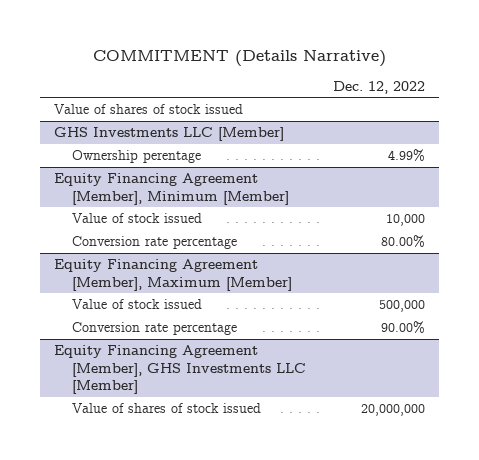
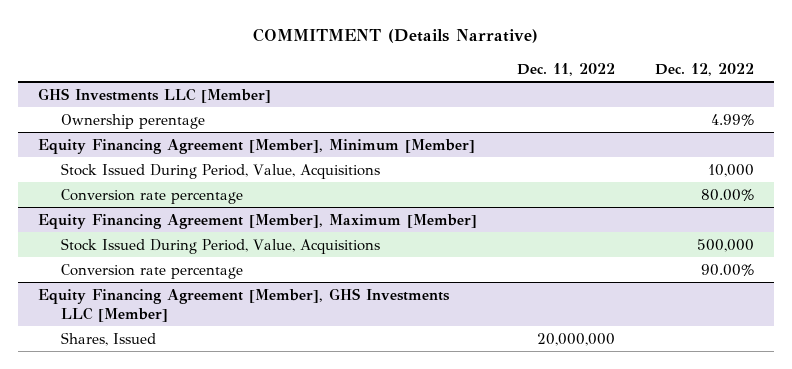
none -> [517,62,616,76] Dec. 11, 2022
[53,103,243,114] Value of shares of stock issued -> none
[71,212,202,223] Value of stock issued -> [60,162,380,179] Stock Issued During Period, Value, Acquisitions
[71,298,202,309] Value of stock issued -> [60,237,380,254] Stock Issued During Period, Value, Acquisitions
[71,402,261,413] Value of shares of stock issued -> none
none -> [60,331,156,346] Shares, Issued

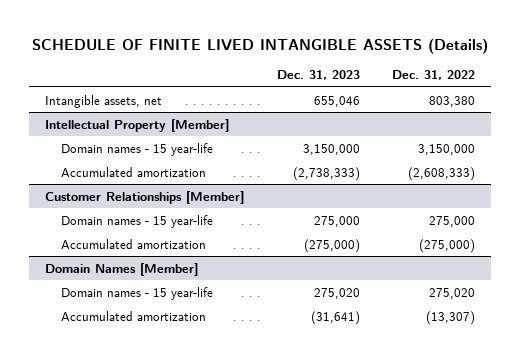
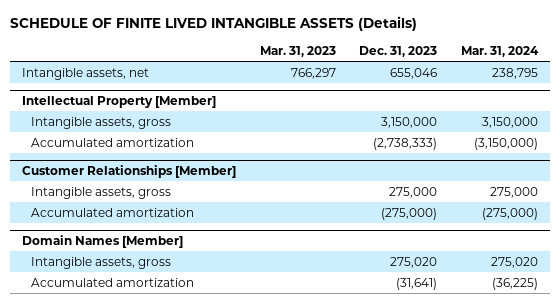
[391,70,475,81] Dec. 31, 2022 -> none
none -> [259,45,336,57] Mar. 31, 2023
none -> [461,45,540,57] Mar. 31, 2024
[60,142,213,156] Domain names - 15 year-life -> [30,116,171,129] Intangible assets, gross
[60,214,213,228] Domain names - 15 year-life -> [30,186,171,199] Intangible assets, gross
[60,286,213,300] Domain names - 15 year-life -> [30,256,171,269] Intangible assets, gross

